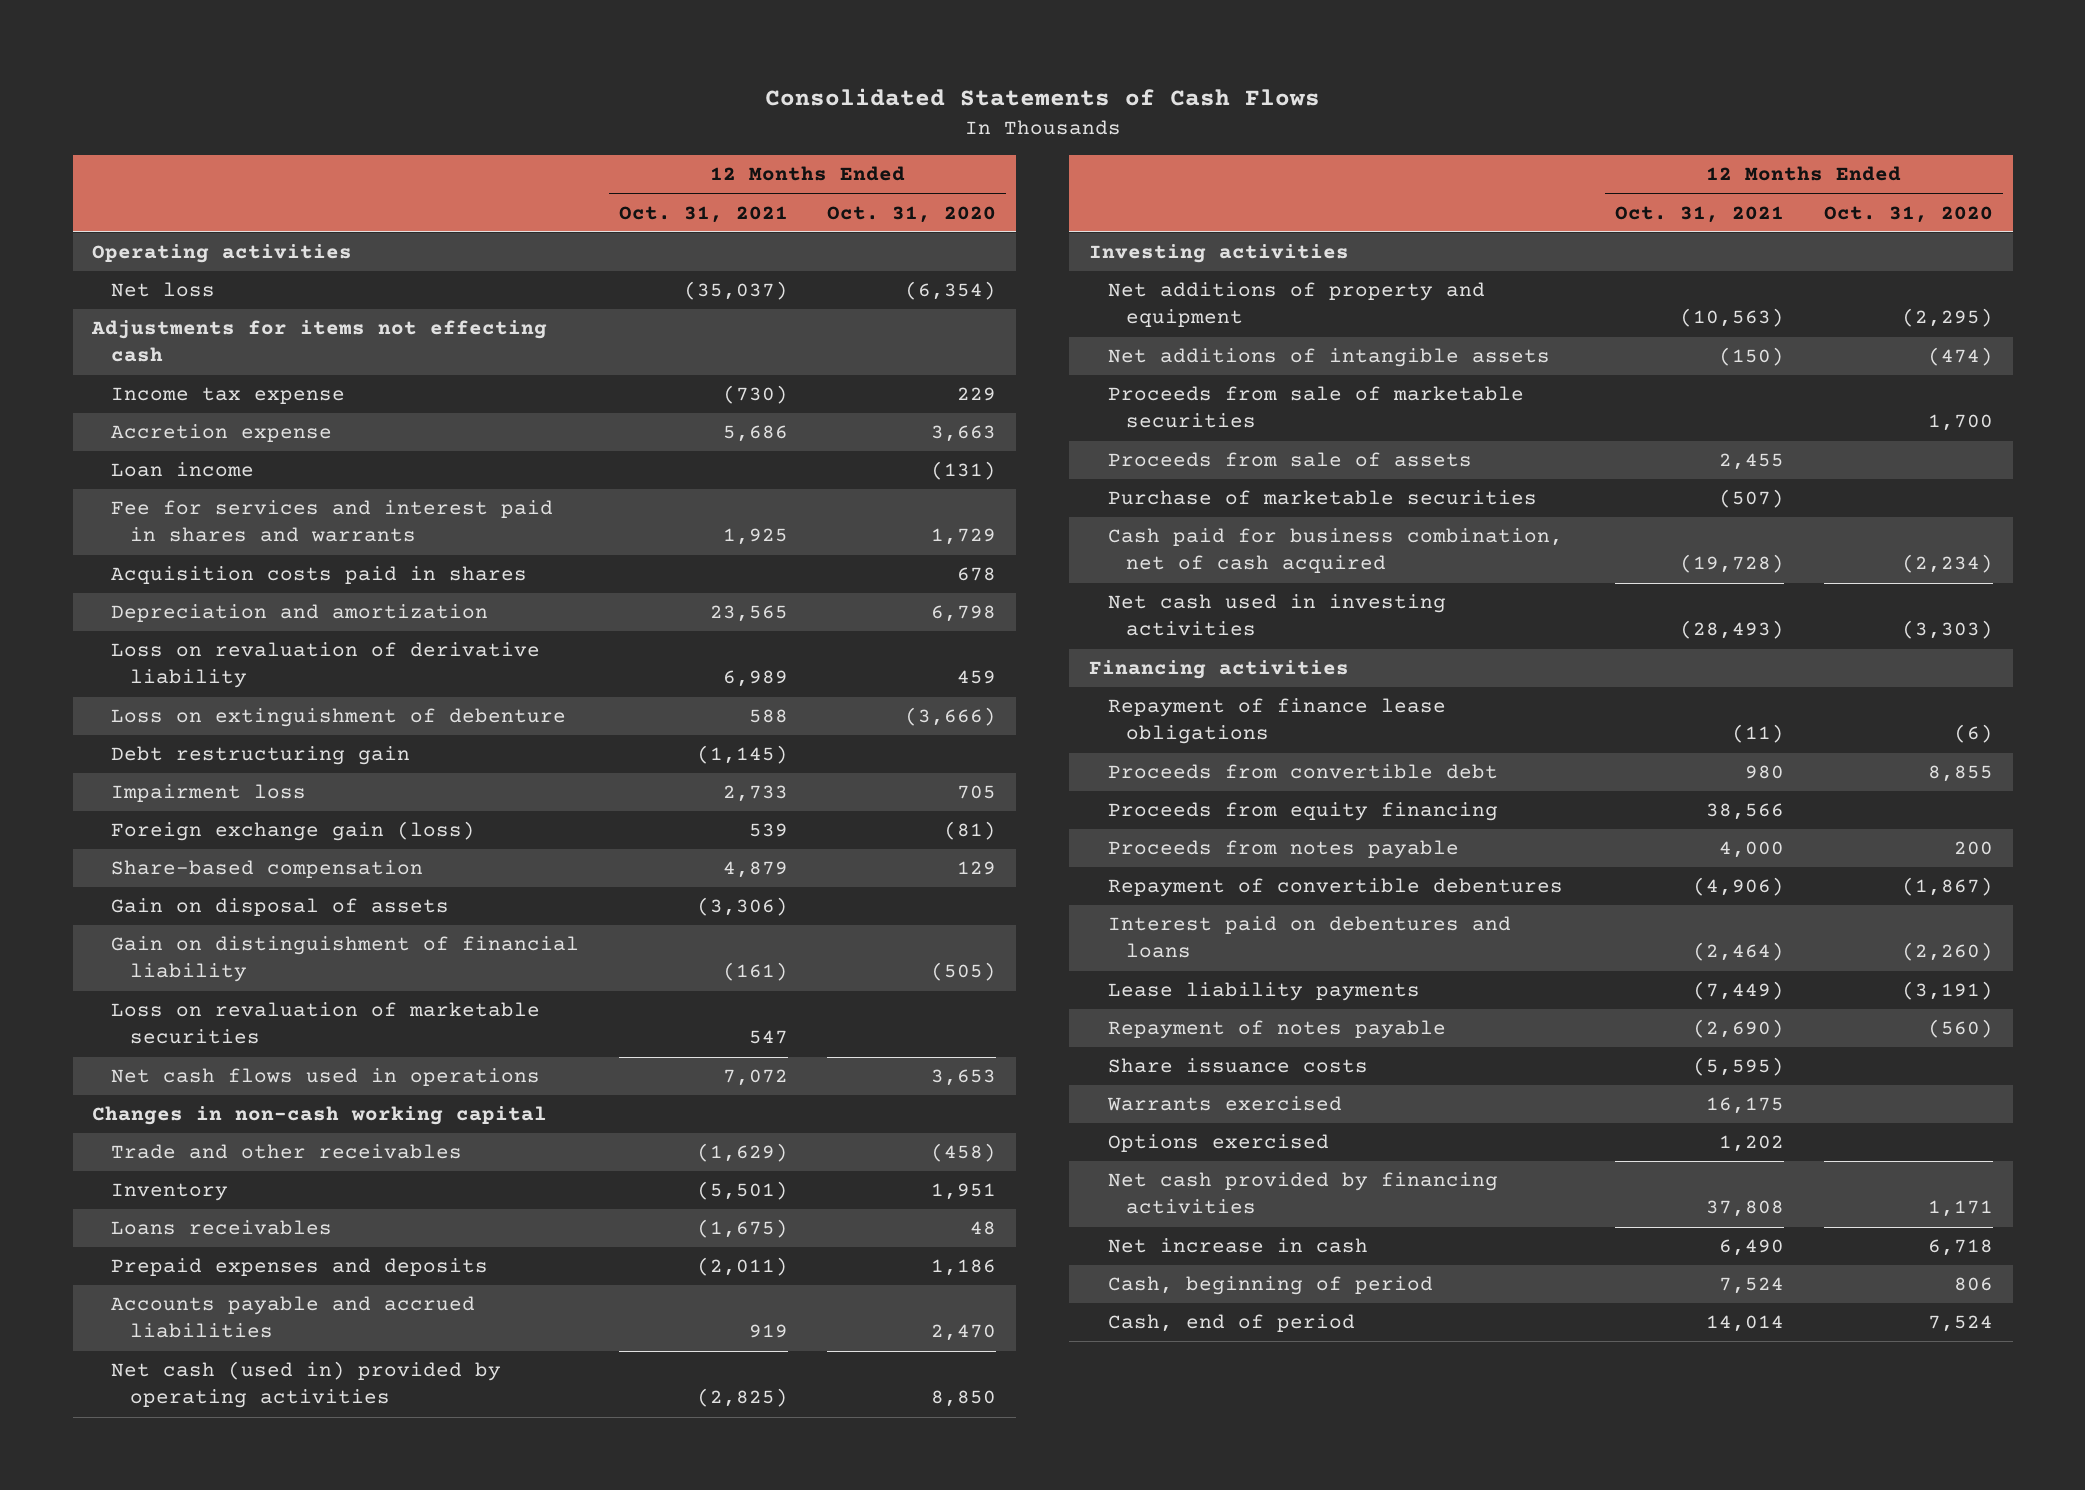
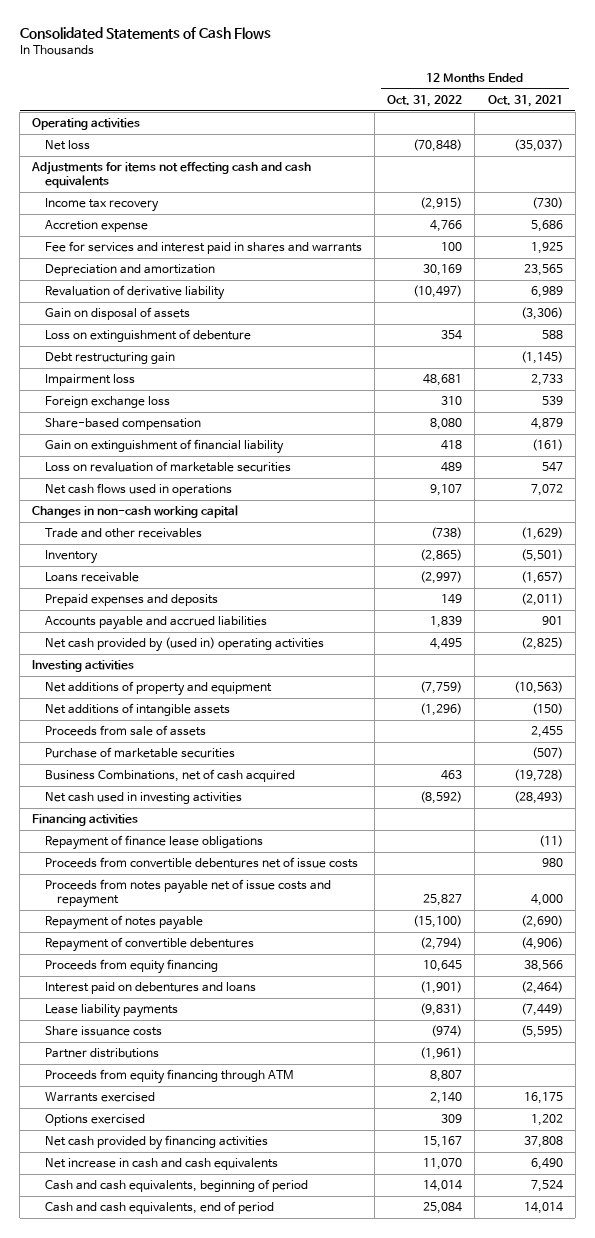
[827,205,997,223] Oct. 31, 2020 -> none
none -> [387,94,463,107] Oct. 31, 2022
[91,320,548,363] Adjustments for items not effecting cash -> [31,161,312,189] Adjustments for items not effecting cash and cash equivalents
[110,387,345,405] Income tax expense -> [44,198,159,213] Income tax recovery
[110,462,254,478] Loan income -> none
[110,566,527,585] Acquisition costs paid in shares -> none
[110,642,540,689] Loss on revaluation of derivative liability -> [44,285,225,301] Revaluation of derivative liability
[110,898,449,917] Gain on disposal of assets -> [44,307,190,321] Gain on disposal of assets
[110,821,475,842] Foreign exchange gain (loss) -> [44,396,170,409] Foreign exchange loss
[110,936,579,983] Gain on distinguishment of financial liability -> [44,439,284,455] Gain on extinguishment of financial liability
[110,1220,332,1236] Loans receivables -> [44,572,139,583] Loans receivable
[696,1219,788,1239] (1,675) -> [520,571,563,585] (1,657)
[748,1324,788,1339] 919 -> [541,616,563,626] 901
[110,1361,501,1409] Net cash (used in) provided by operating activities -> [44,637,324,653] Net cash provided by (used in) operating activities
[1107,386,1524,429] Proceeds from sale of marketable securities -> none
[1107,528,1563,574] Cash paid for business combination, net of cash acquired -> [44,769,295,783] Business Combinations, net of cash acquired
[1107,764,1498,780] Proceeds from convertible debt -> [44,857,358,869] Proceeds from convertible debentures net of issue costs
[1107,840,1459,860] Proceeds from notes payable -> [44,879,331,909] Proceeds from notes payable net of issue costs and repayment
[1107,1020,1446,1040] Repayment of notes payable -> [44,915,203,931] Repayment of notes payable
[1107,802,1498,822] Proceeds from equity financing -> [44,959,218,975] Proceeds from equity financing
none -> [44,1048,159,1059] Partner distributions
none -> [44,1069,294,1085] Proceeds from equity financing through ATM
[1107,1238,1368,1254] Net increase in cash -> [44,1158,278,1171] Net increase in cash and cash equivalents
[1107,1276,1433,1296] Cash, beginning of period -> [44,1179,308,1193] Cash and cash equivalents, beginning of period
[1107,1314,1355,1333] Cash, end of period -> [44,1201,274,1215] Cash and cash equivalents, end of period

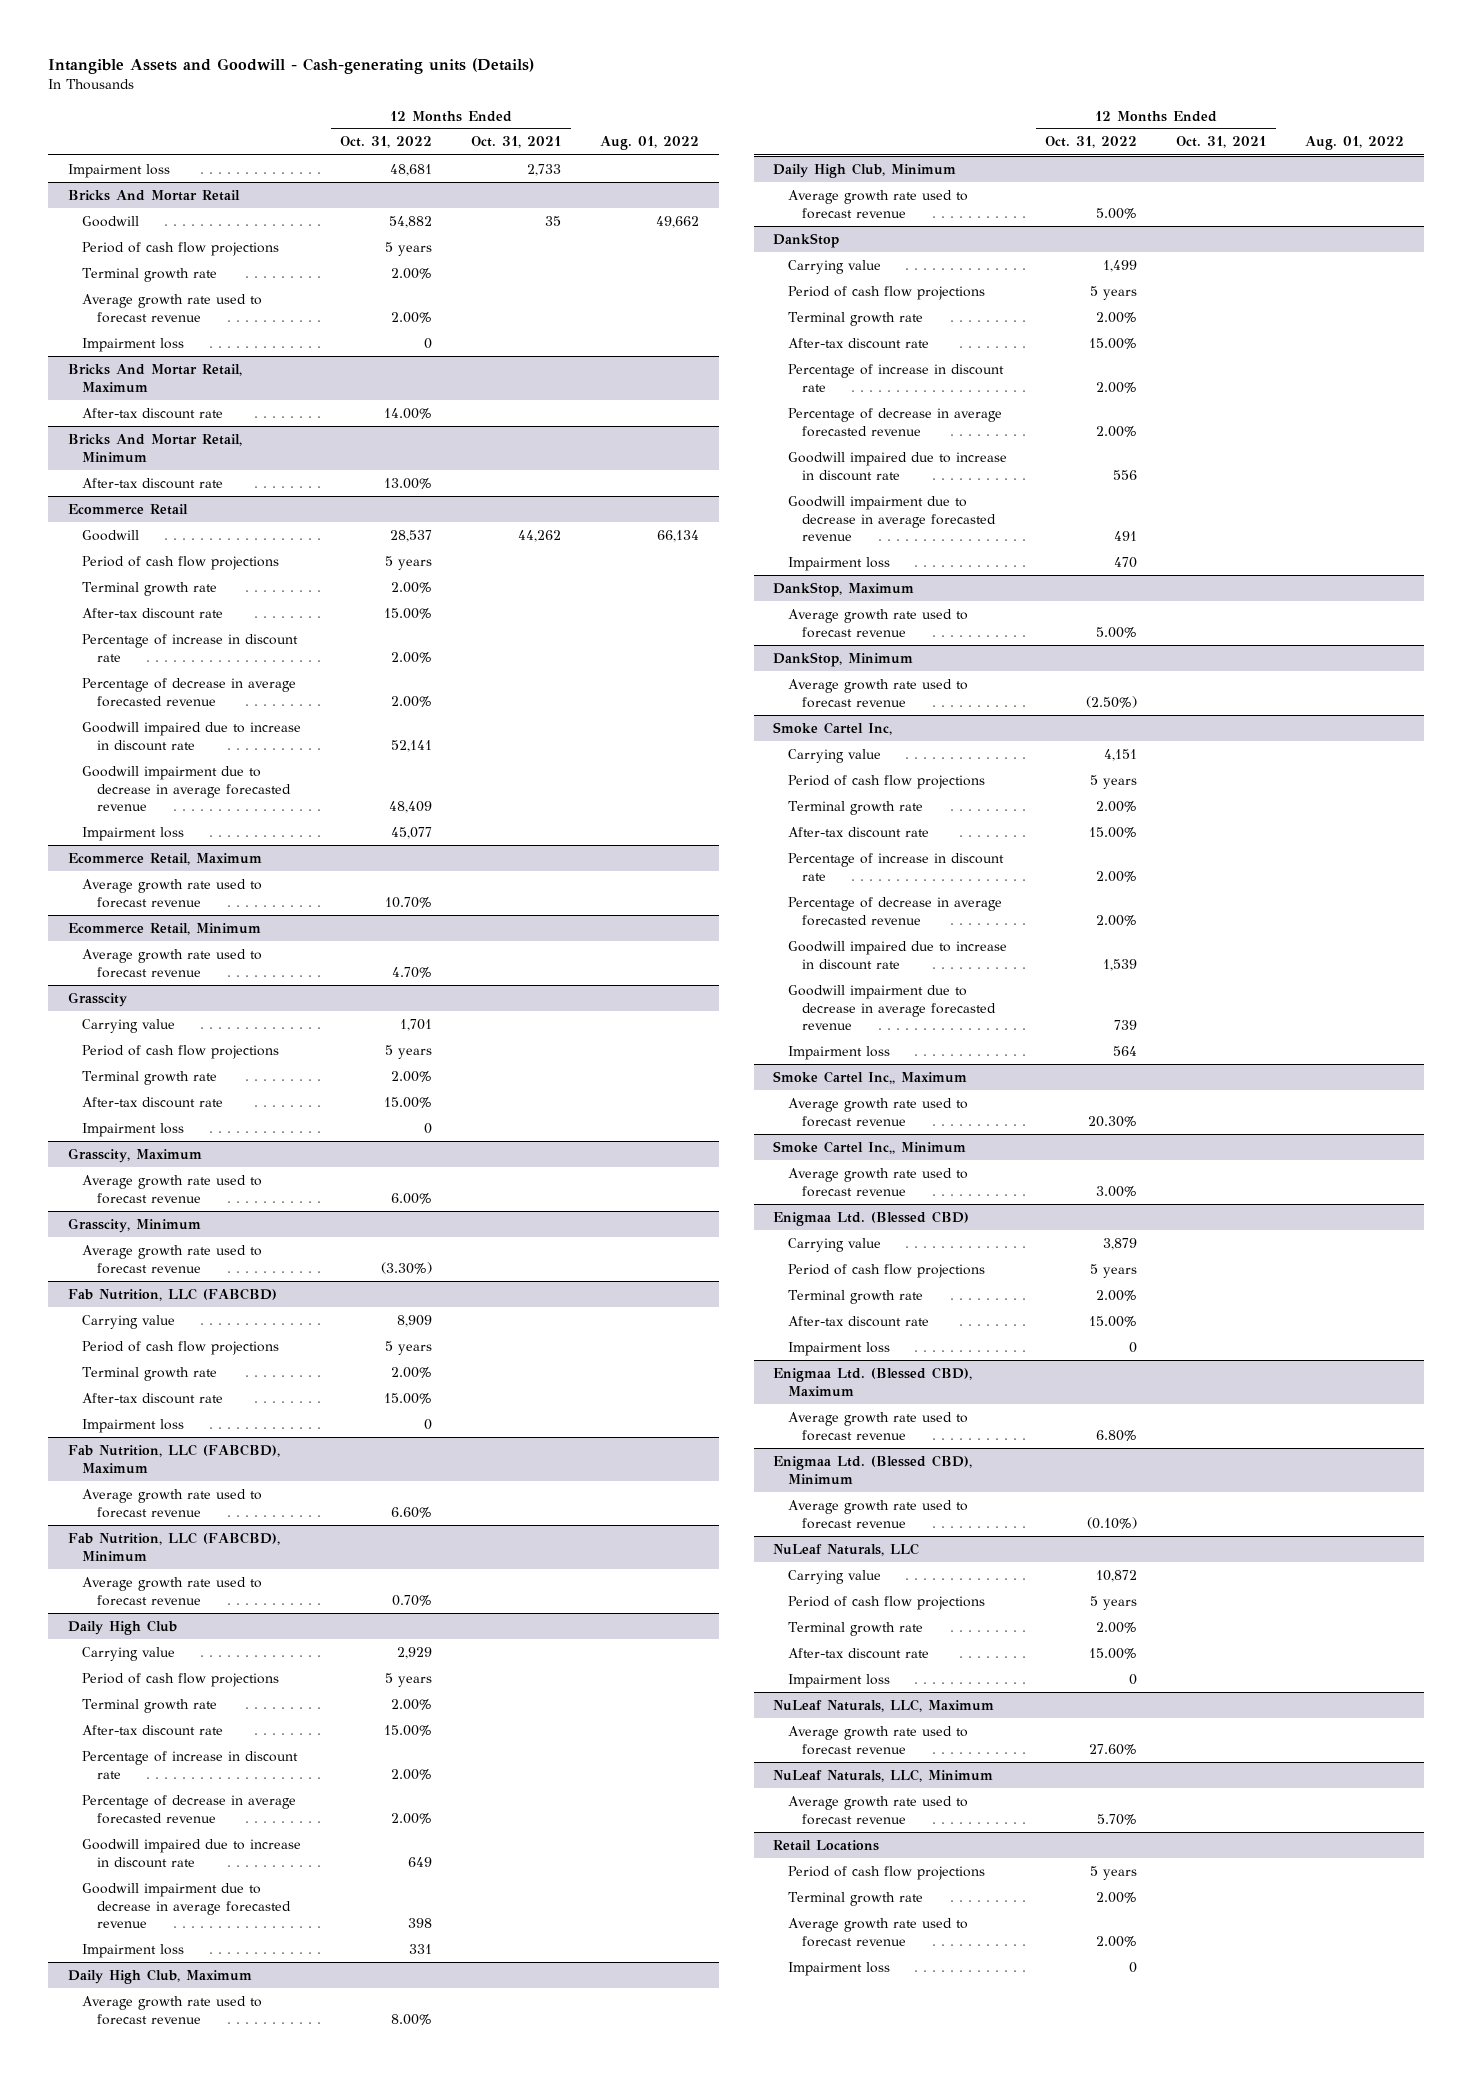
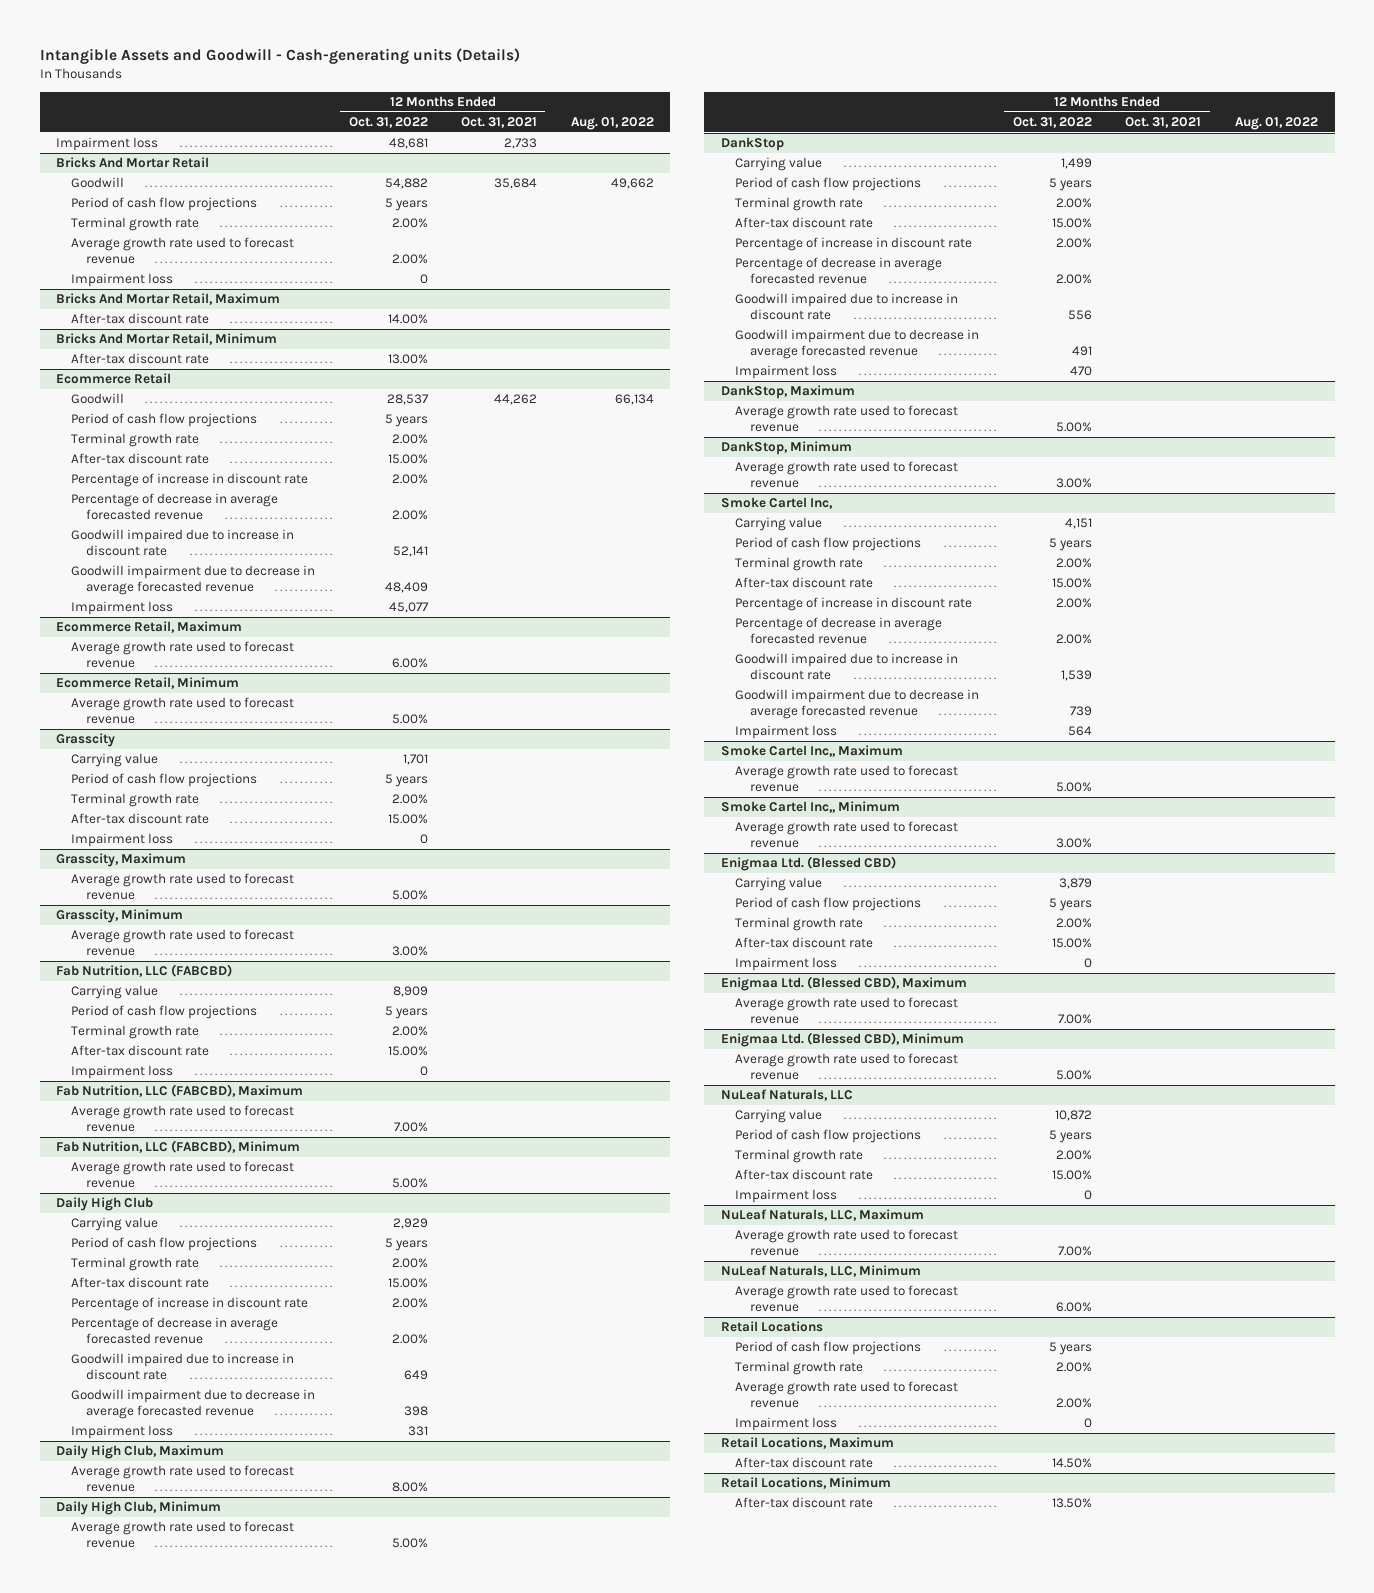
[545,215,562,226] 35 -> [494,178,538,190] 35,684
[385,896,433,908] 10.70% -> [391,658,428,669] 6.00%
[392,966,433,978] 4.70% -> [391,714,428,725] 5.00%
[391,1192,433,1204] 6.00% -> [391,890,428,901] 5.00%
[381,1261,433,1274] (3.30%) -> [391,946,428,957] 3.00%
[391,1506,433,1518] 6.60% -> [393,1122,428,1133] 7.00%
[392,1594,433,1606] 0.70% -> [391,1178,428,1189] 5.00%
[1086,695,1138,708] (2.50%) -> [1055,478,1092,489] 3.00%
[1088,1115,1138,1127] 20.30% -> [1055,782,1092,793] 5.00%
[1096,1429,1138,1441] 6.80% -> [1057,1014,1092,1025] 7.00%
[1087,1516,1138,1529] (0.10%) -> [1055,1070,1092,1081] 5.00%
[1089,1743,1138,1755] 27.60% -> [1057,1246,1092,1257] 7.00%
[1097,1813,1138,1825] 5.70% -> [1055,1302,1092,1313] 6.00%
none -> [720,1437,894,1450] Retail Locations, Maximum
none -> [735,1457,874,1469] After-tax discount rate
none -> [720,1477,891,1490] Retail Locations, Minimum
none -> [735,1497,874,1509] After-tax discount rate

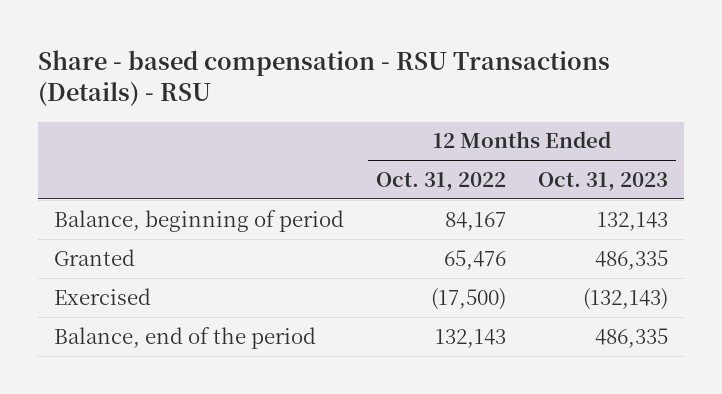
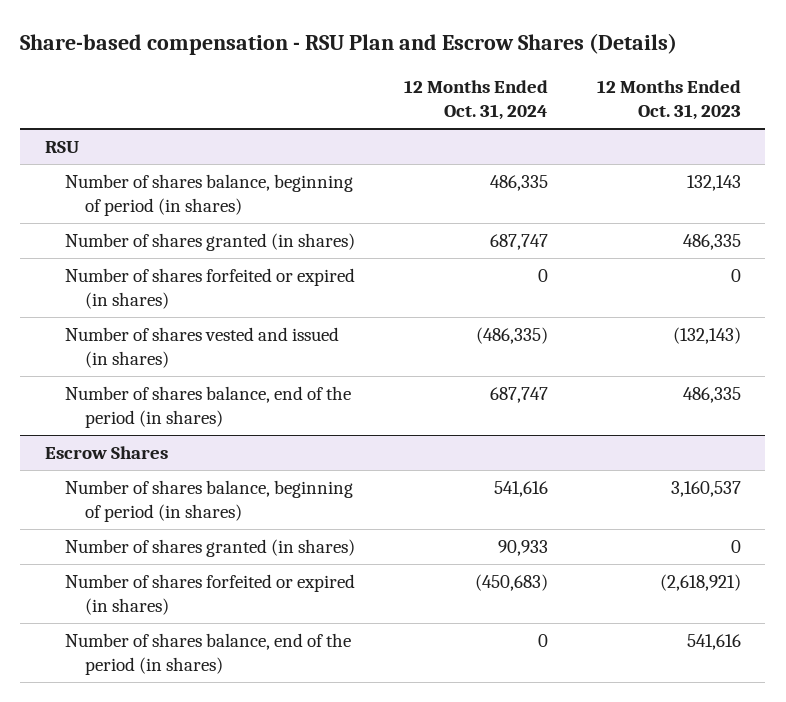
[37,49,610,107] Share - based compensation - RSU Transactions (Details) - RSU -> [20,33,678,56] Share-based compensation - RSU Plan and Escrow Shares (Details)
[376,171,507,191] Oct. 31, 2022 -> none
none -> [403,80,548,121] 12 Months Ended Oct. 31, 2024
none -> [44,140,79,153] RSU
[53,209,344,232] Balance, beginning of period -> [64,173,353,216] Number of shares balance, beginning of period (in shares)
[53,248,135,266] Granted -> [64,232,355,251] Number of shares granted (in shares)
none -> [64,267,355,309] Number of shares forfeited or expired (in shares)
[53,287,151,305] Exercised -> [64,326,339,368] Number of shares vested and issued (in shares)
[53,326,316,349] Balance, end of the period -> [64,385,351,428] Number of shares balance, end of the period (in shares)
none -> [44,445,168,459] Escrow Shares
none -> [64,479,353,522] Number of shares balance, beginning of period (in shares)
none -> [64,538,355,557] Number of shares granted (in shares)
none -> [64,573,355,615] Number of shares forfeited or expired (in shares)
none -> [64,632,351,675] Number of shares balance, end of the period (in shares)

